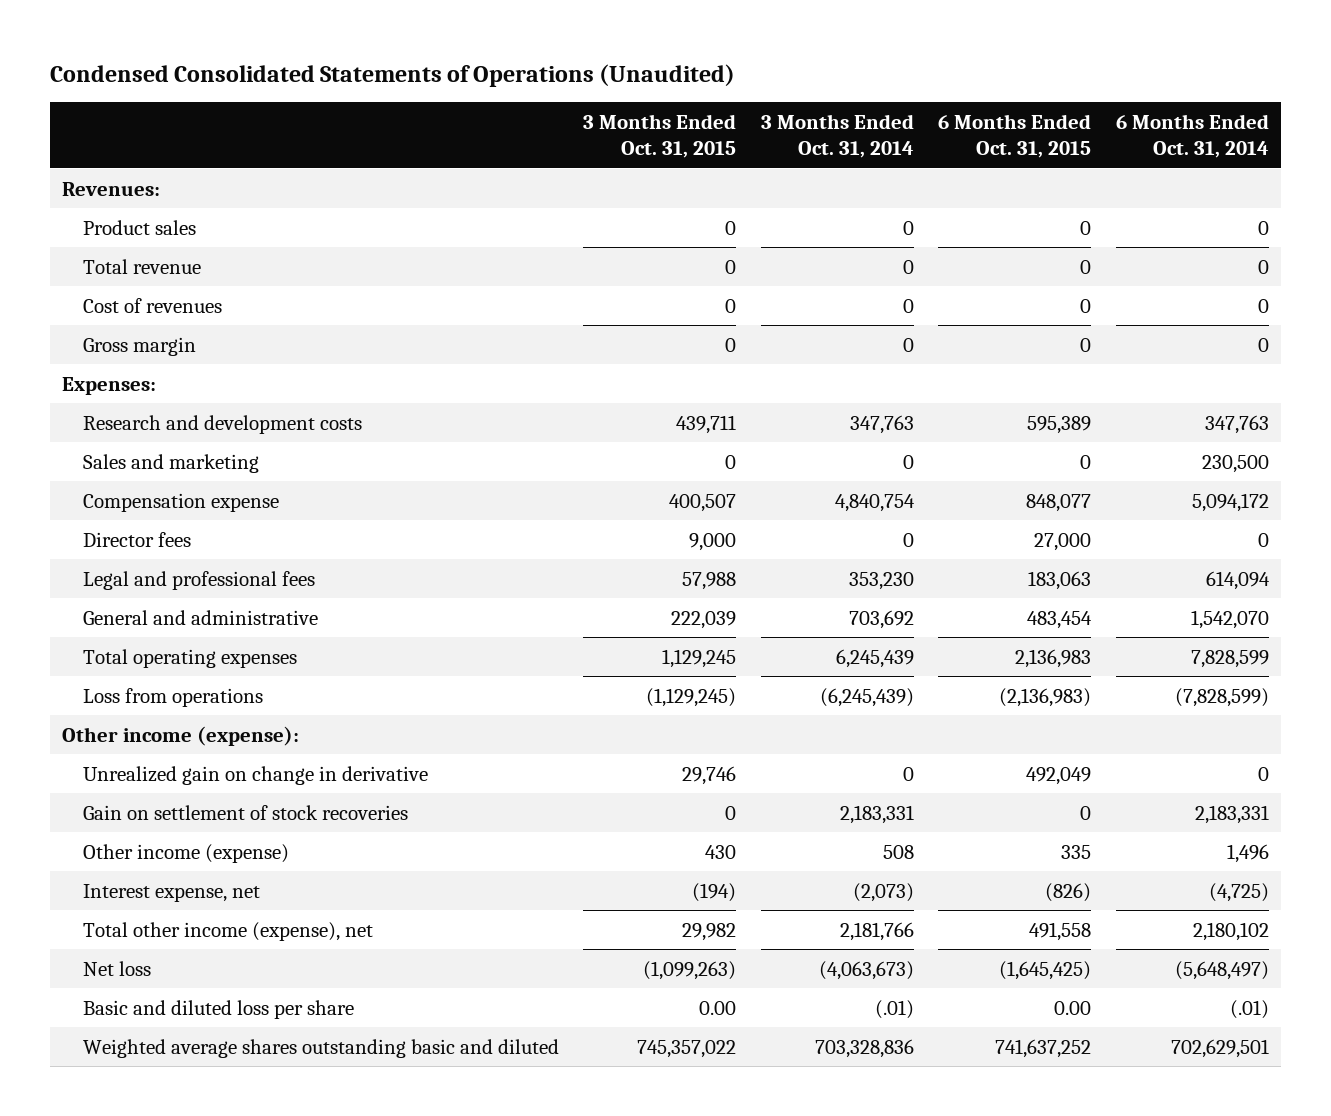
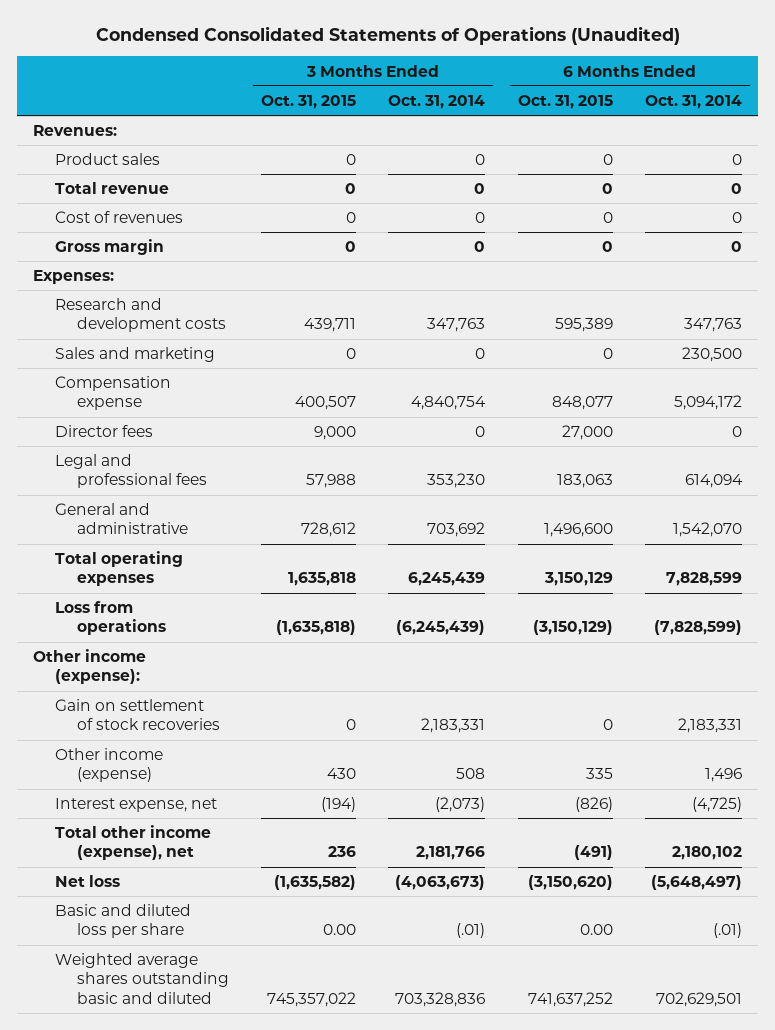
[671,610,737,629] 222,039 -> [301,522,357,538] 728,612
[1027,610,1093,629] 483,454 -> [543,523,613,538] 1,496,600
[662,648,737,668] 1,129,245 -> [288,572,357,587] 1,635,818
[1015,648,1092,668] 2,136,983 -> [543,572,613,587] 3,150,129
[646,687,737,707] (1,129,245) -> [276,620,357,636] (1,635,818)
[999,687,1092,707] (2,136,983) -> [532,620,613,636] (3,150,129)
[82,765,428,785] Unrealized gain on change in derivative -> none
[682,922,737,941] 29,982 -> [328,846,357,858] 236
[1029,921,1092,941] 491,558 -> [573,845,613,861] (491)
[643,960,737,980] (1,099,263) -> [274,875,357,891] (1,635,582)
[999,960,1092,980] (1,645,425) -> [527,875,613,891] (3,150,620)

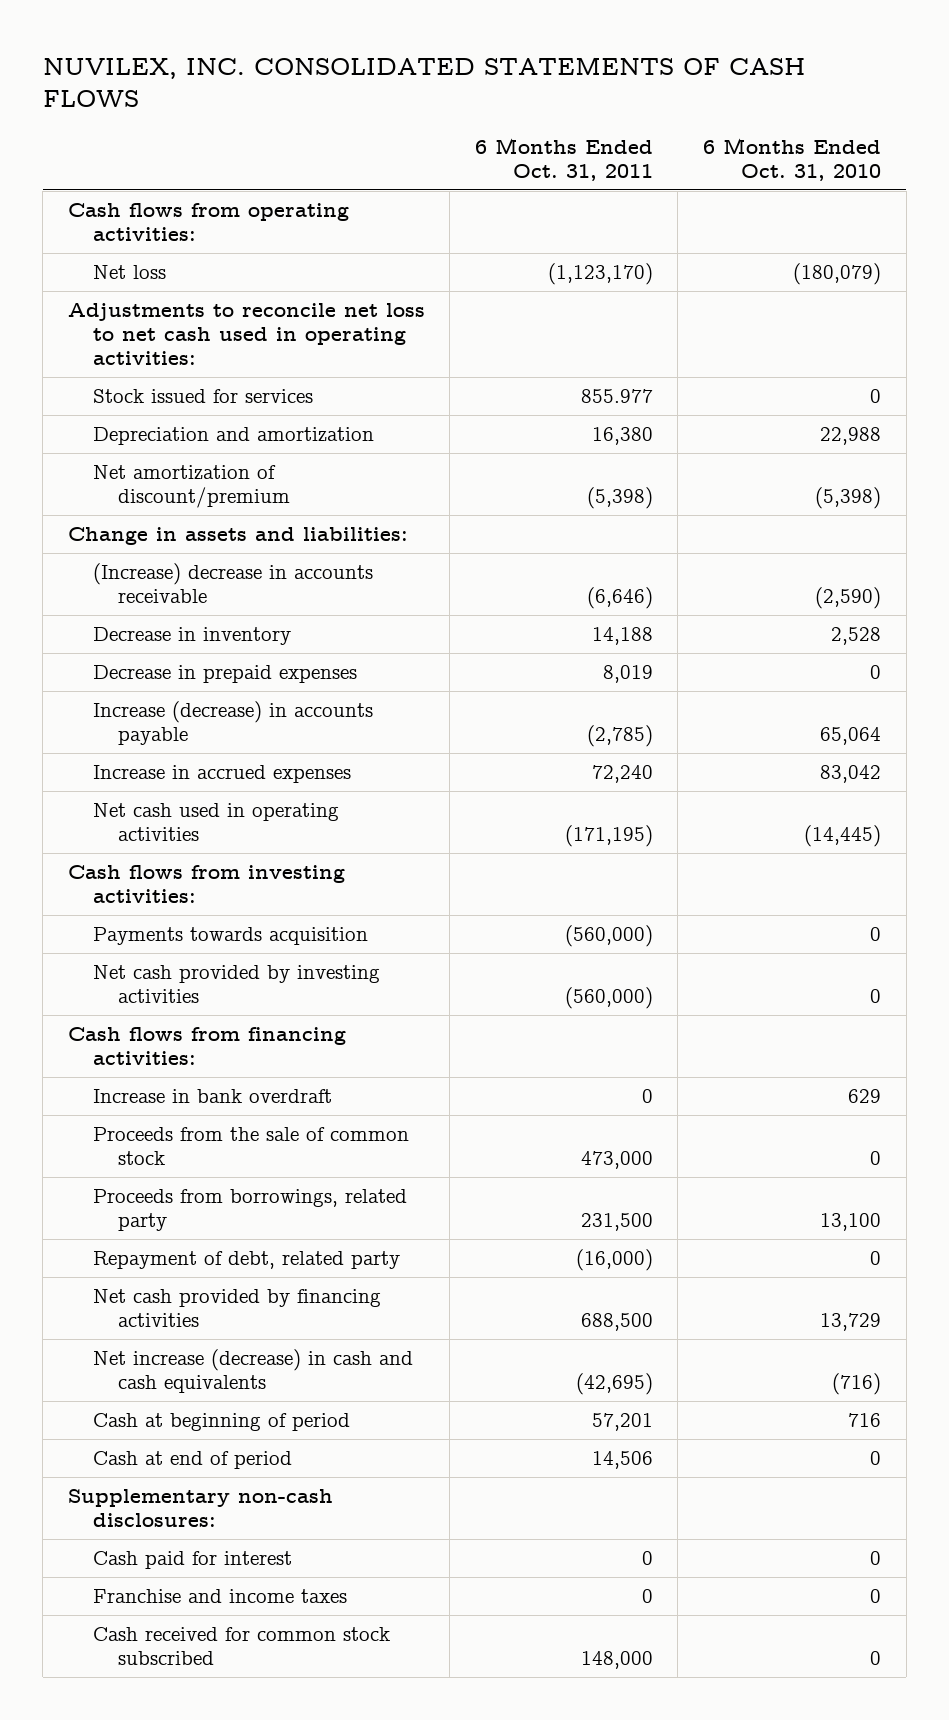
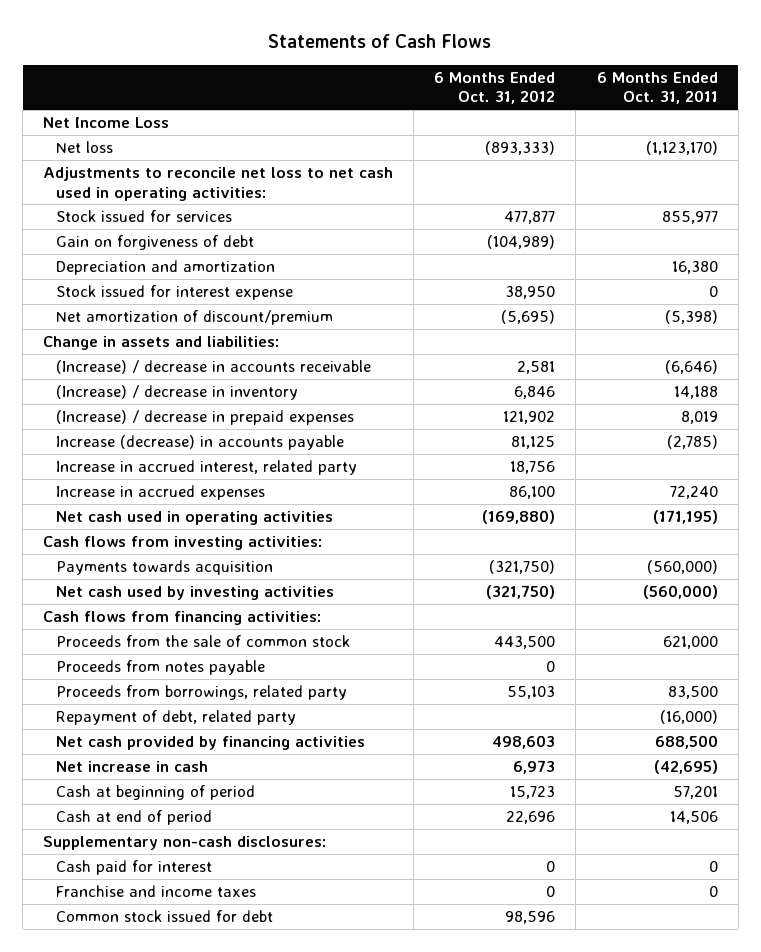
[42,56,805,108] NUVILEX, INC. CONSOLIDATED STATEMENTS OF CASH FLOWS -> [268,34,492,49] Statements of Cash Flows
[703,137,882,182] 6 Months Ended Oct. 31, 2010 -> none
none -> [434,71,556,105] 6 Months Ended Oct. 31, 2012
[67,203,349,242] Cash flows from operating activities: -> none
none -> [43,116,170,128] Net Income Loss
[580,389,653,404] 855.977 -> [661,210,718,224] 855,977
none -> [56,234,255,250] Gain on forgiveness of debt
none -> [56,284,294,300] Stock issued for interest expense
[92,563,373,604] (Increase) decrease in accounts receivable -> [56,359,372,374] (Increase) / decrease in accounts receivable
[92,627,291,646] Decrease in inventory -> [56,384,299,400] (Increase) / decrease in inventory
[92,665,357,684] Decrease in prepaid expenses -> [56,409,355,425] (Increase) / decrease in prepaid expenses
none -> [56,459,358,475] Increase in accrued interest, related party
[92,965,380,1004] Net cash provided by investing activities -> [56,585,335,600] Net cash used by investing activities
[92,1089,332,1104] Increase in bank overdraft -> none
[580,1151,653,1170] 473,000 -> [662,635,718,649] 621,000
none -> [56,659,266,675] Proceeds from notes payable
[580,1213,653,1232] 231,500 -> [667,685,718,699] 83,500
[92,1349,413,1394] Net increase (decrease) in cash and cash equivalents -> [56,760,209,772] Net increase in cash
[92,1627,390,1666] Cash received for common stock subscribed -> none
none -> [56,909,274,922] Common stock issued for debt

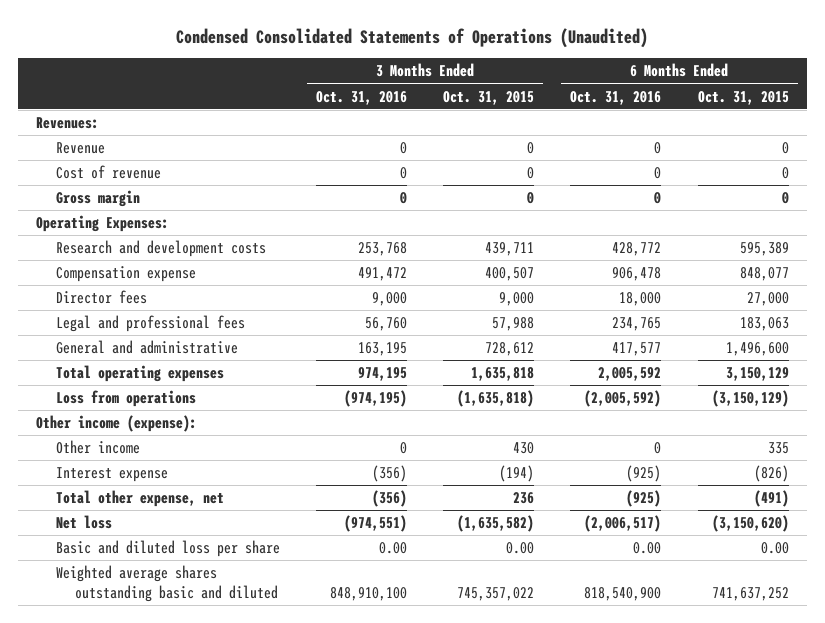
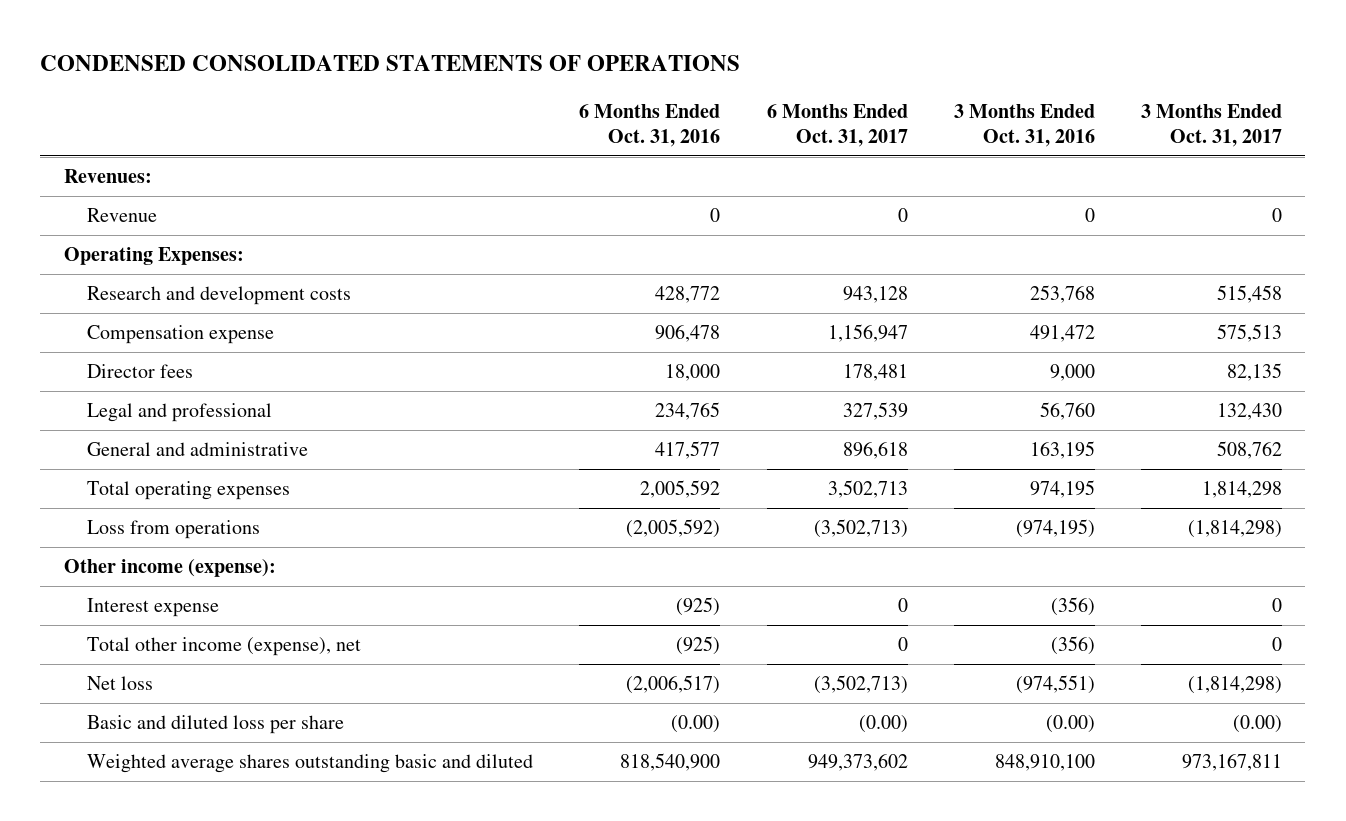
[176,27,649,48] Condensed Consolidated Statements of Operations (Unaudited) -> [40,55,741,72] CONDENSED CONSOLIDATED STATEMENTS OF OPERATIONS
[443,90,535,105] Oct. 31, 2015 -> none
[697,90,789,105] Oct. 31, 2015 -> none
none -> [766,103,908,147] 6 Months Ended Oct. 31, 2017
none -> [1141,103,1283,147] 3 Months Ended Oct. 31, 2017
[55,165,161,180] Cost of revenue -> none
[55,190,140,208] Gross margin -> none
[55,315,245,333] Legal and professional fees -> [87,403,273,423] Legal and professional
[55,440,140,455] Other income -> none
[55,490,224,508] Total other expense, net -> [87,637,362,657] Total other income (expense), net
[378,542,407,555] 0.00 -> [1046,715,1096,734] (0.00)
[633,542,662,555] 0.00 -> [671,715,721,734] (0.00)

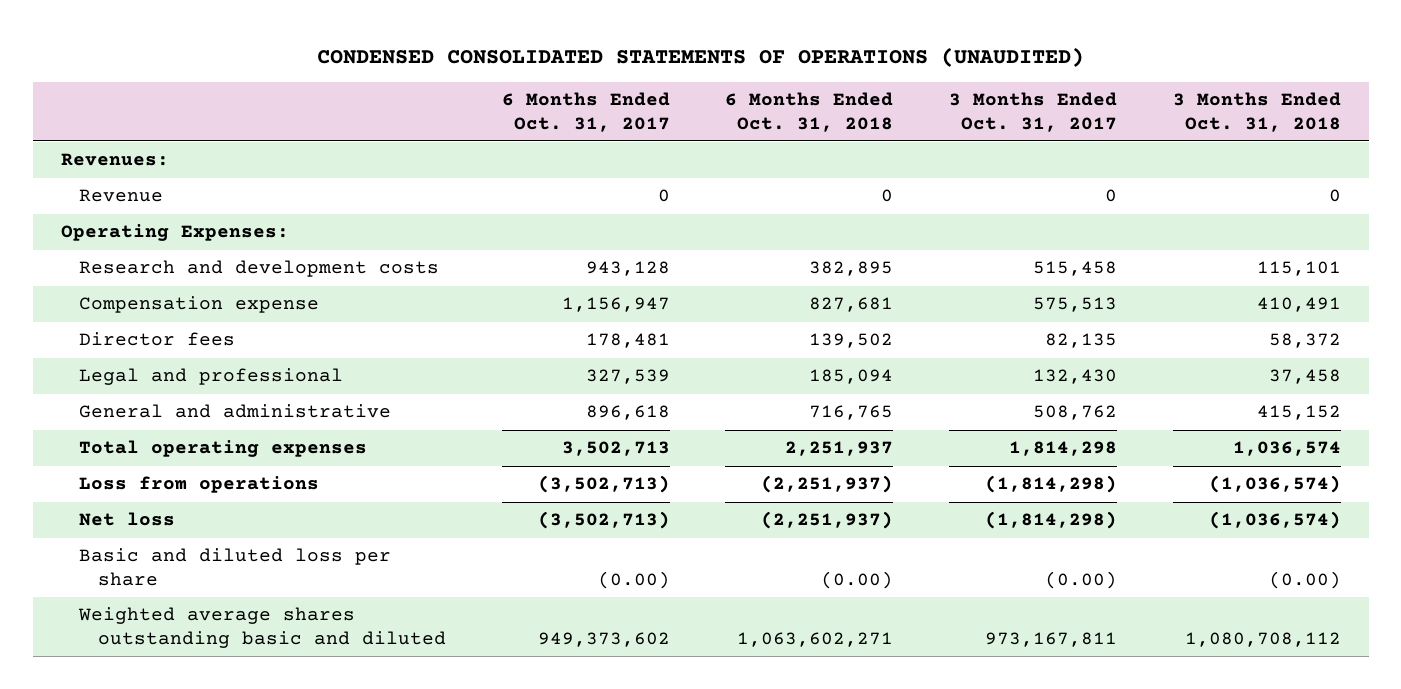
[40,55,741,72] CONDENSED CONSOLIDATED STATEMENTS OF OPERATIONS -> [316,46,1084,67] CONDENSED CONSOLIDATED STATEMENTS OF OPERATIONS (UNAUDITED)
[579,103,721,147] 6 Months Ended Oct. 31, 2016 -> none
[954,103,1096,147] 3 Months Ended Oct. 31, 2016 -> none
none -> [725,92,894,132] 6 Months Ended Oct. 31, 2018
none -> [1172,92,1341,132] 3 Months Ended Oct. 31, 2018
[63,559,276,578] Other income (expense): -> none
[87,598,220,618] Interest expense -> none
[87,637,362,657] Total other income (expense), net -> none

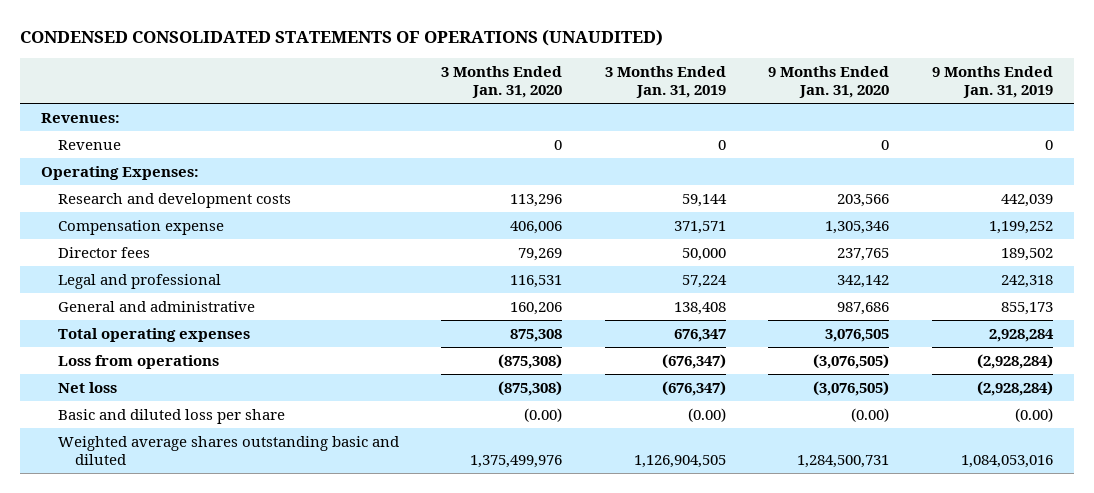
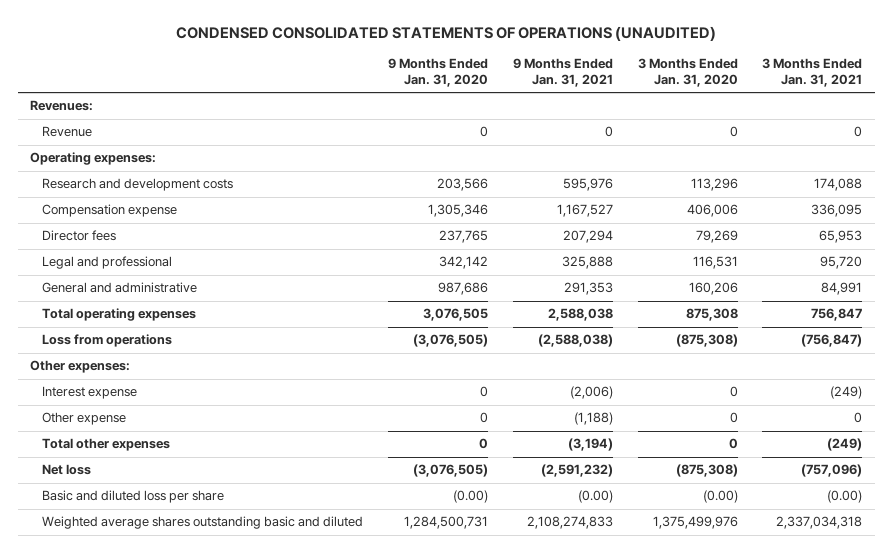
[604,65,726,99] 3 Months Ended Jan. 31, 2019 -> none
[931,65,1053,99] 9 Months Ended Jan. 31, 2019 -> none
none -> [512,58,613,88] 9 Months Ended Jan. 31, 2021
none -> [762,58,863,88] 3 Months Ended Jan. 31, 2021
[41,165,200,180] Operating Expenses: -> [30,152,157,166] Operating expenses:
none -> [30,360,131,374] Other expenses:
none -> [42,386,138,400] Interest expense
none -> [42,412,127,426] Other expense
none -> [42,438,171,452] Total other expenses

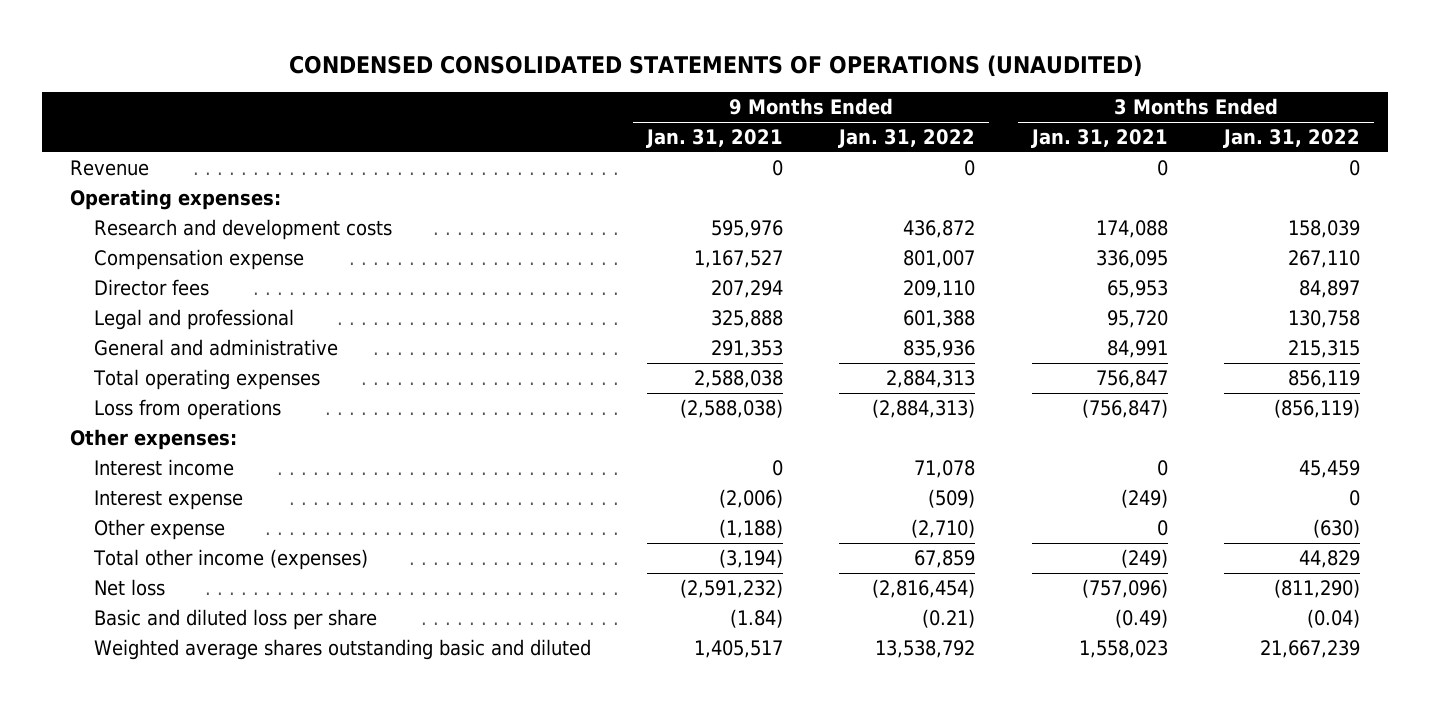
[387,58,488,88] 9 Months Ended Jan. 31, 2020 -> none
[637,58,738,88] 3 Months Ended Jan. 31, 2020 -> none
none -> [838,129,976,149] Jan. 31, 2022
none -> [1223,129,1361,149] Jan. 31, 2022
[30,100,94,112] Revenues: -> none
none -> [93,459,234,477] Interest income
[42,438,171,452] Total other expenses -> [92,549,368,571] Total other income (expenses)
[577,490,613,504] (0.00) -> [729,609,783,629] (1.84)
[827,490,863,504] (0.00) -> [1114,609,1168,629] (0.49)
[526,516,613,530] 2,108,274,833 -> [693,640,783,659] 1,405,517
[776,516,863,530] 2,337,034,318 -> [1078,640,1168,659] 1,558,023

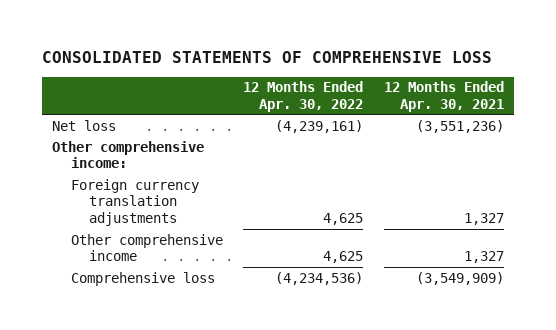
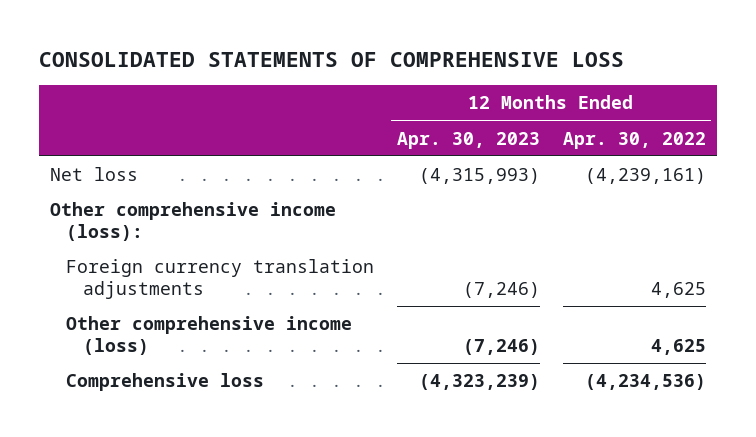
[383,81,504,112] 12 Months Ended Apr. 30, 2021 -> none
none -> [397,131,541,149] Apr. 30, 2023
[52,140,205,169] Other comprehensive income: -> [49,202,336,241] Other comprehensive income (loss):
[70,233,223,262] Other comprehensive income -> [66,316,353,355] Other comprehensive income (loss)

